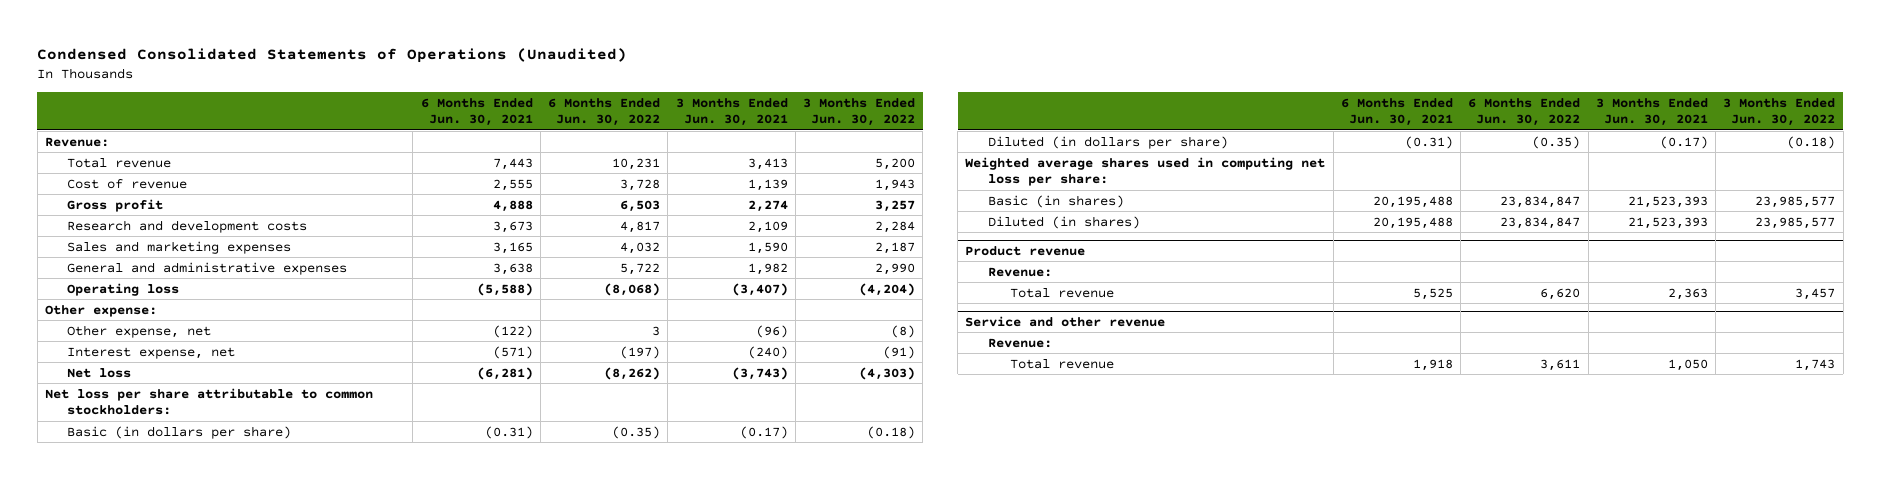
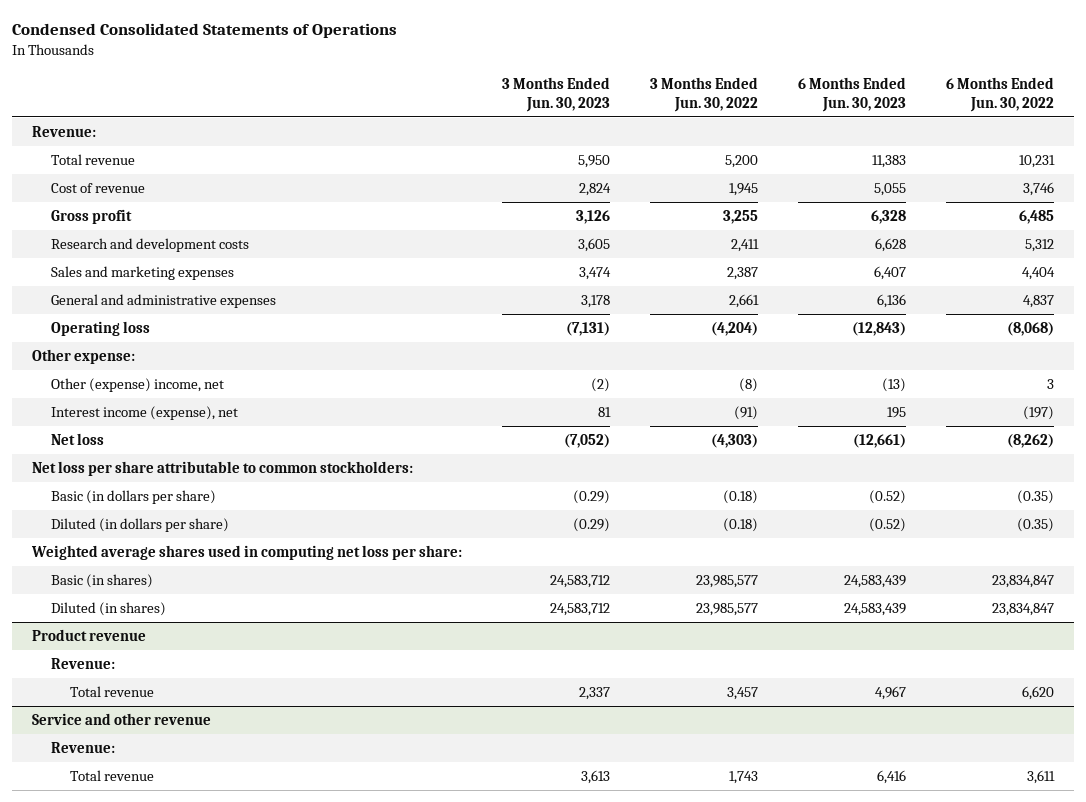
[37,48,628,64] Condensed Consolidated Statements of Operations (Unaudited) -> [11,23,397,39] Condensed Consolidated Statements of Operations
[420,97,533,127] 6 Months Ended Jun. 30, 2021 -> none
[675,97,788,127] 3 Months Ended Jun. 30, 2021 -> none
none -> [502,77,611,112] 3 Months Ended Jun. 30, 2023
none -> [798,77,907,112] 6 Months Ended Jun. 30, 2023
[620,178,661,191] 3,728 -> [1023,182,1055,197] 3,746
[875,178,916,191] 1,943 -> [729,183,759,197] 1,945
[620,199,661,212] 6,503 -> [1019,210,1055,225] 6,485
[875,199,916,212] 3,257 -> [723,210,759,225] 3,255
[620,220,661,233] 4,817 -> [1025,239,1055,253] 5,312
[875,220,916,233] 2,284 -> [731,239,760,253] 2,411
[620,241,661,254] 4,032 -> [1022,267,1056,281] 4,404
[875,241,916,254] 2,187 -> [727,267,759,281] 2,387
[620,262,661,275] 5,722 -> [1023,295,1055,309] 4,837
[875,262,916,275] 2,990 -> [729,294,760,309] 2,661
[67,324,212,338] Other expense, net -> [51,378,225,393] Other (expense) income, net
[67,346,236,359] Interest expense, net -> [51,406,239,421] Interest income (expense), net

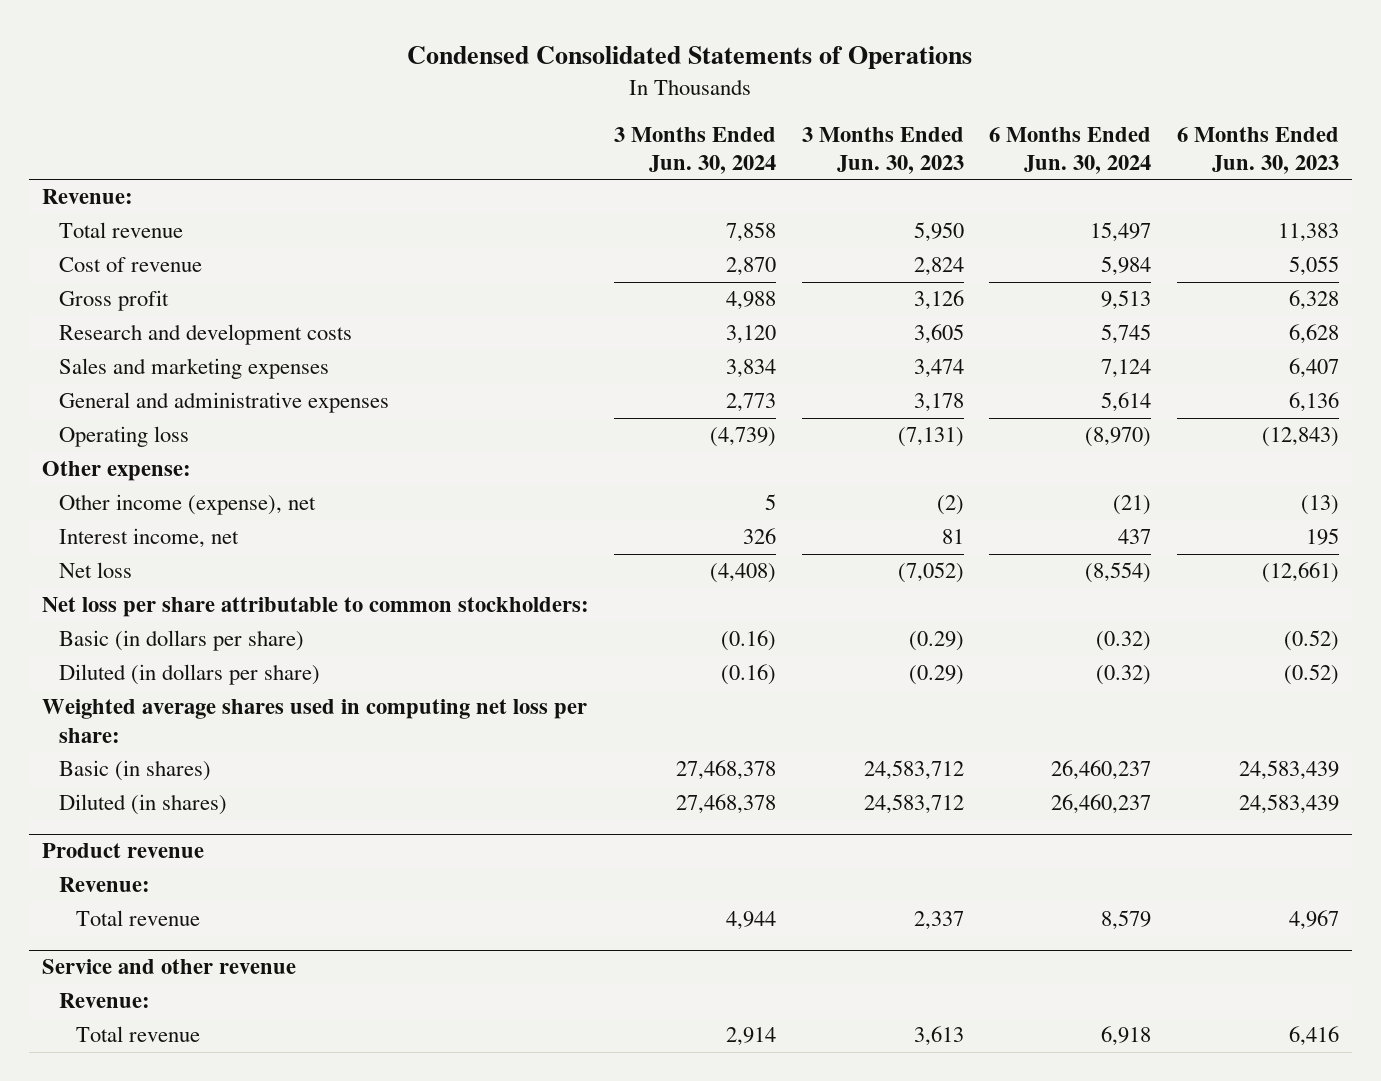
[650,77,759,112] 3 Months Ended Jun. 30, 2022 -> none
[946,77,1055,112] 6 Months Ended Jun. 30, 2022 -> none
none -> [614,126,777,175] 3 Months Ended Jun. 30, 2024
none -> [989,126,1152,175] 6 Months Ended Jun. 30, 2024
[51,378,225,393] Other (expense) income, net -> [58,494,316,516] Other income (expense), net
[51,406,239,421] Interest income (expense), net -> [58,528,239,549] Interest income, net

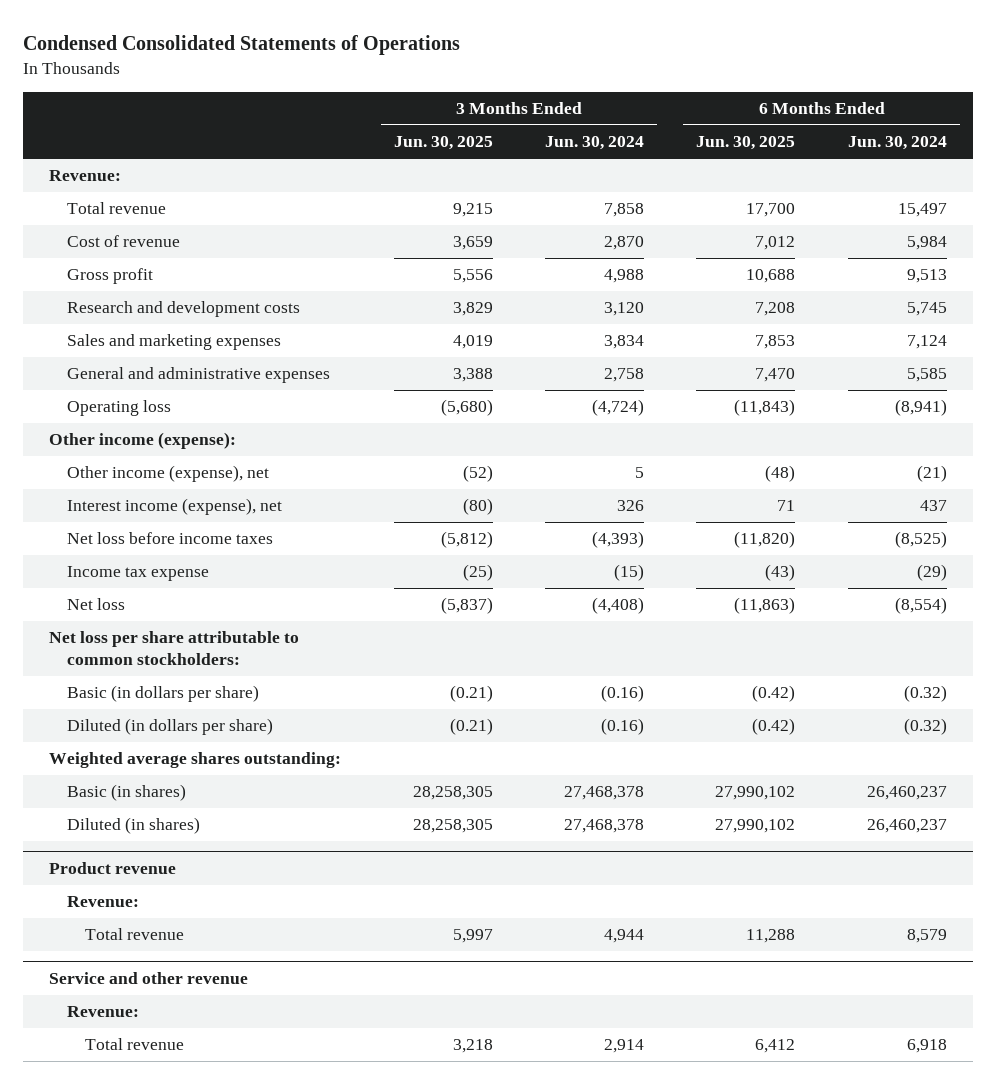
[801,126,964,175] 3 Months Ended Jun. 30, 2023 -> none
[1177,126,1340,175] 6 Months Ended Jun. 30, 2023 -> none
none -> [393,136,493,151] Jun. 30, 2025
none -> [696,136,796,151] Jun. 30, 2025
[726,393,777,413] 2,773 -> [604,368,645,383] 2,758
[1101,392,1152,413] 5,614 -> [906,368,947,383] 5,585
[710,427,777,448] (4,739) -> [592,399,645,417] (4,724)
[1085,427,1152,448] (8,970) -> [894,399,947,417] (8,941)
[41,461,191,482] Other expense: -> [49,432,237,450] Other income (expense):
[58,528,239,549] Interest income, net -> [67,498,283,516] Interest income (expense), net
none -> [67,532,274,545] Net loss before income taxes
none -> [67,566,210,582] Income tax expense
[41,699,587,743] Weighted average shares used in computing net loss per share: -> [49,752,342,769] Weighted average shares outstanding:

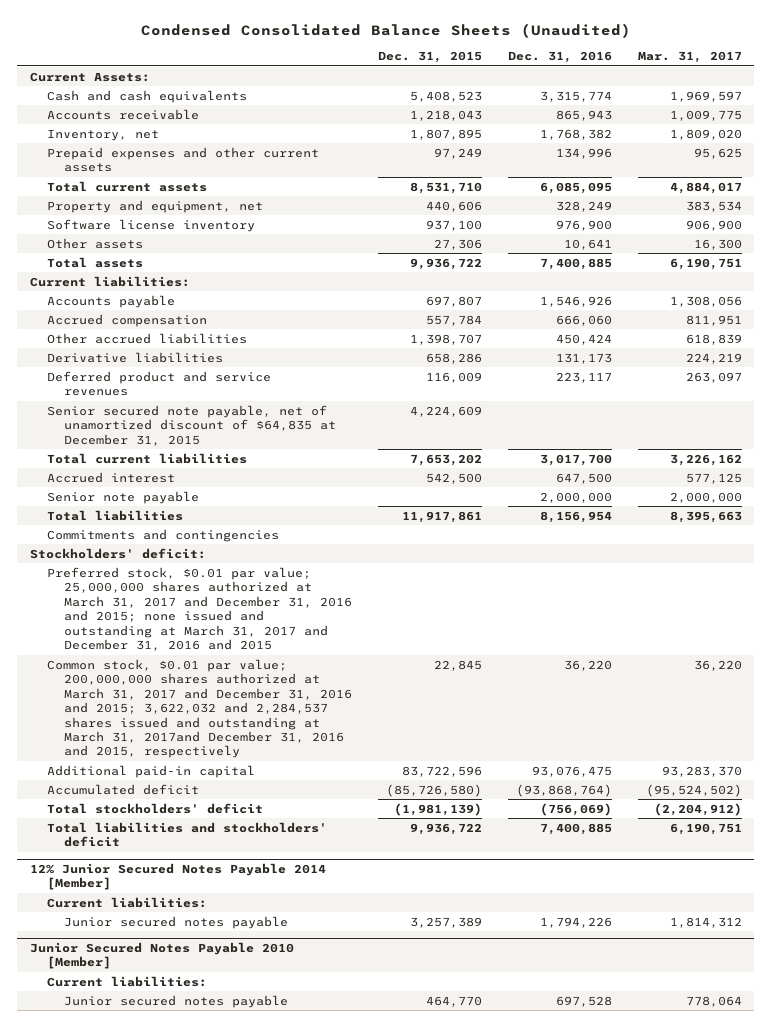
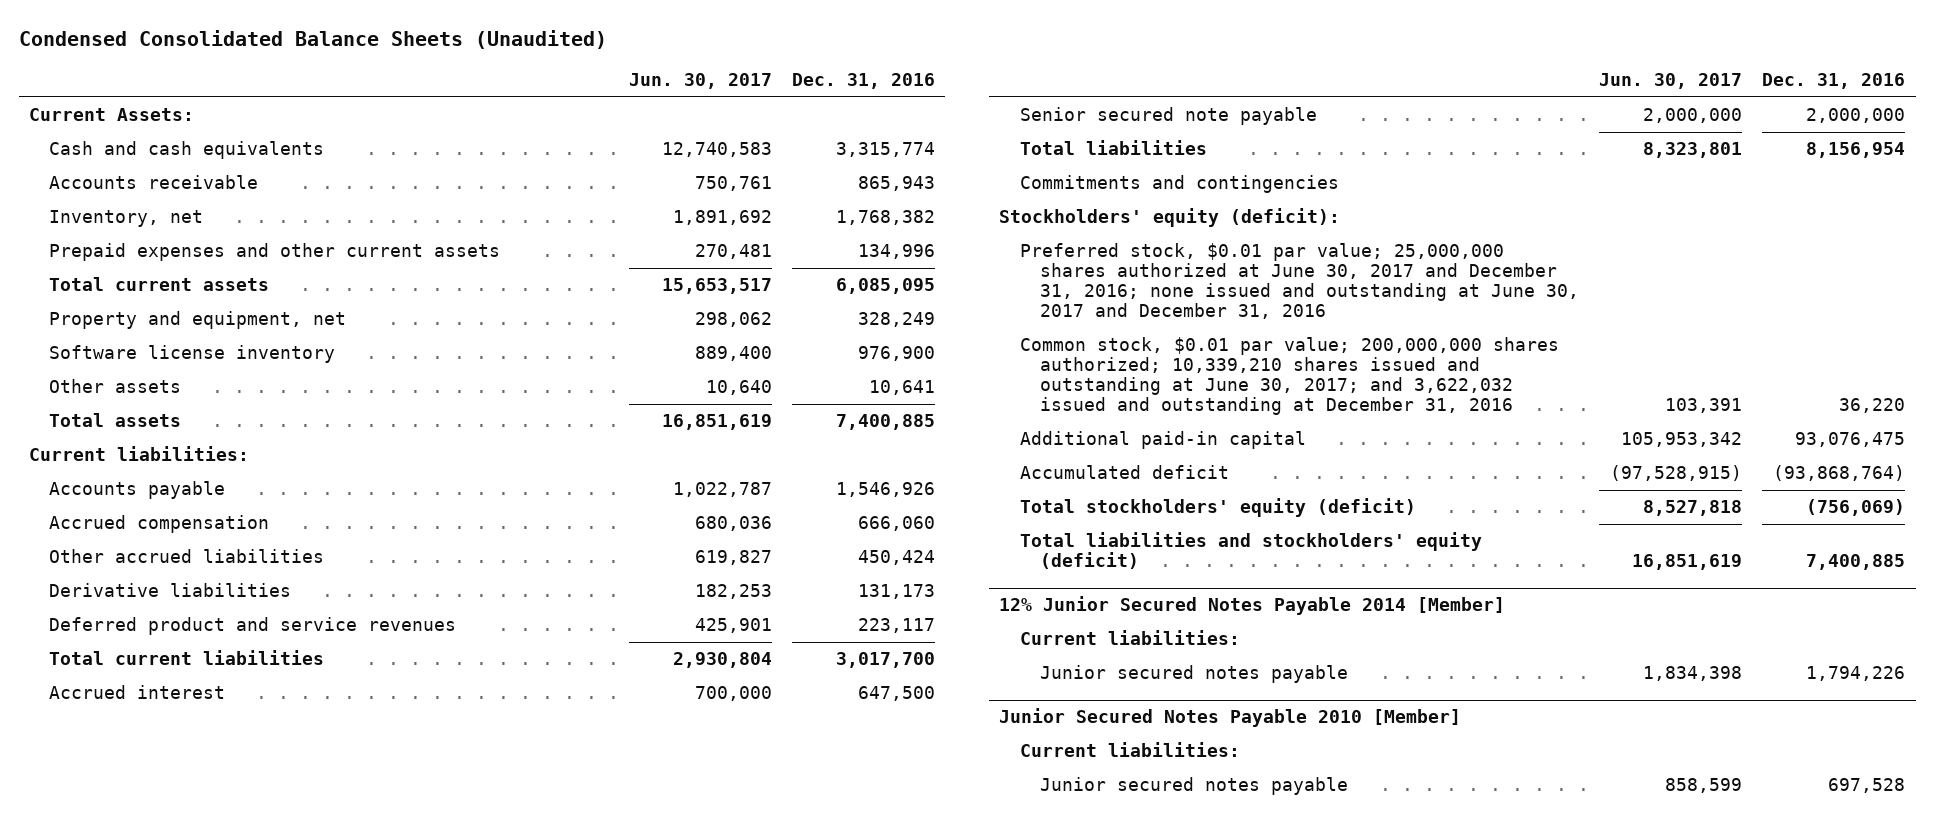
[378,51,483,64] Dec. 31, 2015 -> none
[637,51,742,64] Mar. 31, 2017 -> none
none -> [629,73,773,90] Jun. 30, 2017
[46,404,337,446] Senior secured note payable, net of unamortized discount of $64,835 at December 31, 2015 -> none
[46,490,199,504] Senior note payable -> [1019,107,1317,126] Senior secured note payable
[29,547,206,559] Stockholders' deficit: -> [998,208,1340,228] Stockholders' equity (deficit):
[46,566,353,651] Preferred stock, $0.01 par value; 25,000,000 shares authorized at March 31, 2017 and December 31, 2016 and 2015; none issued and outstanding at March 31, 2017 and December 31, 2016 and 2015 -> [1019,243,1580,320] Preferred stock, $0.01 par value; 25,000,000 shares authorized at June 30, 2017 and December 31, 2016; none issued and outstanding at June 30, 2017 and December 31, 2016
[46,658,353,759] Common stock, $0.01 par value; 200,000,000 shares authorized at March 31, 2017 and December 31, 2016 and 2015; 3,622,032 and 2,284,537 shares issued and outstanding at March 31, 2017and December 31, 2016 and 2015, respectively -> [1019,337,1559,416] Common stock, $0.01 par value; 200,000,000 shares authorized; 10,339,210 shares issued and outstanding at June 30, 2017; and 3,622,032 issued and outstanding at December 31, 2016
[46,802,263,814] Total stockholders' deficit -> [1019,498,1416,518] Total stockholders' equity (deficit)
[46,821,327,848] Total liabilities and stockholders' deficit -> [1019,532,1482,570] Total liabilities and stockholders' equity (deficit)

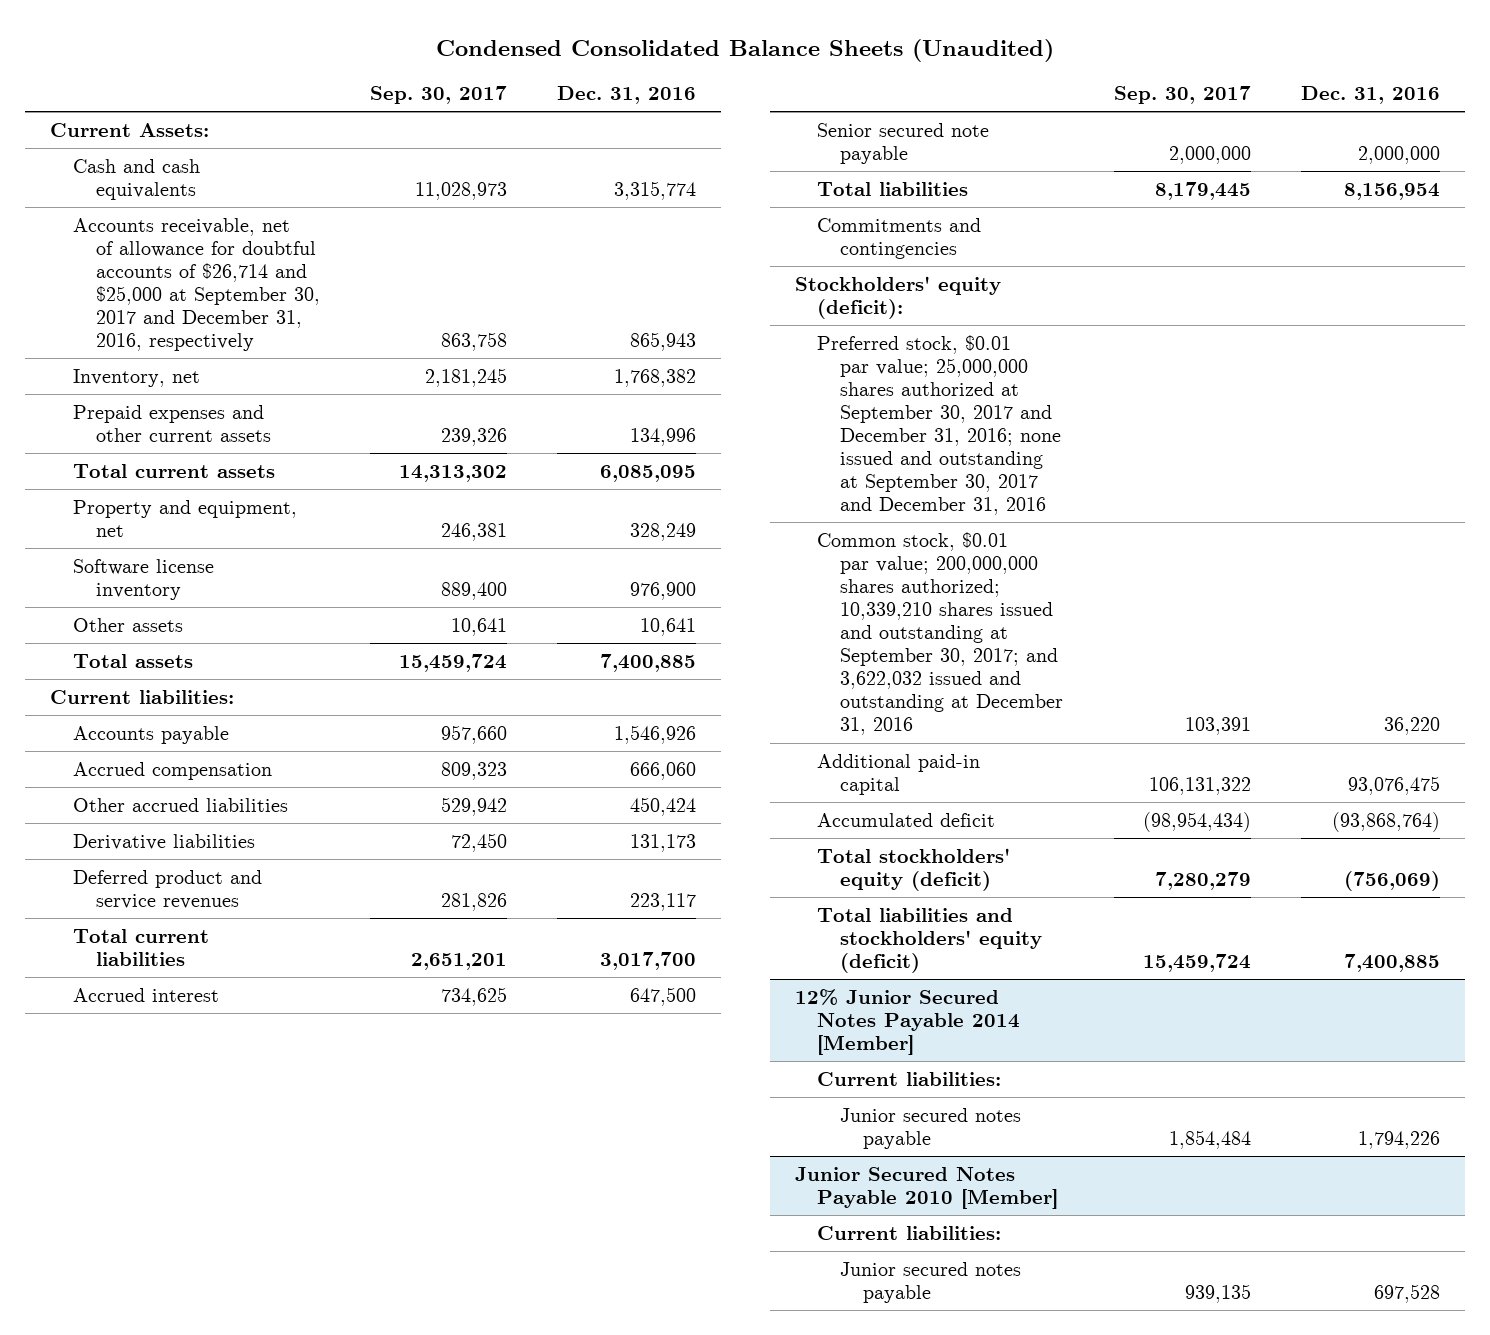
[629,73,773,90] Jun. 30, 2017 -> none
none -> [369,85,507,104] Sep. 30, 2017
[49,175,259,190] Accounts receivable -> [73,217,320,352] Accounts receivable, net of allowance for doubtful accounts of $26,714 and $25,000 at September 30, 2017 and December 31, 2016, respectively
[1019,243,1580,320] Preferred stock, $0.01 par value; 25,000,000 shares authorized at June 30, 2017 and December 31, 2016; none issued and outstanding at June 30, 2017 and December 31, 2016 -> [817,334,1062,516] Preferred stock, $0.01 par value; 25,000,000 shares authorized at September 30, 2017 and December 31, 2016; none issued and outstanding at September 30, 2017 and December 31, 2016
[1019,337,1559,416] Common stock, $0.01 par value; 200,000,000 shares authorized; 10,339,210 shares issued and outstanding at June 30, 2017; and 3,622,032 issued and outstanding at December 31, 2016 -> [817,531,1064,736] Common stock, $0.01 par value; 200,000,000 shares authorized; 10,339,210 shares issued and outstanding at September 30, 2017; and 3,622,032 issued and outstanding at December 31, 2016

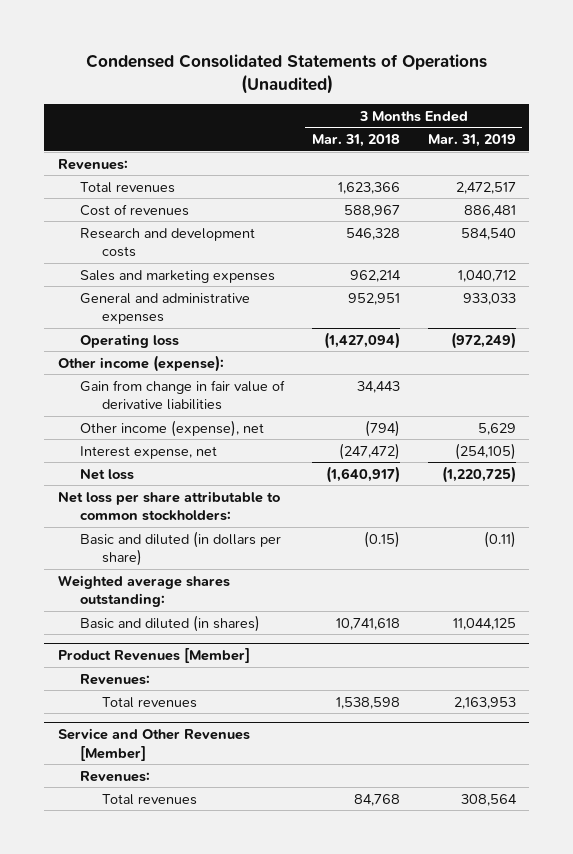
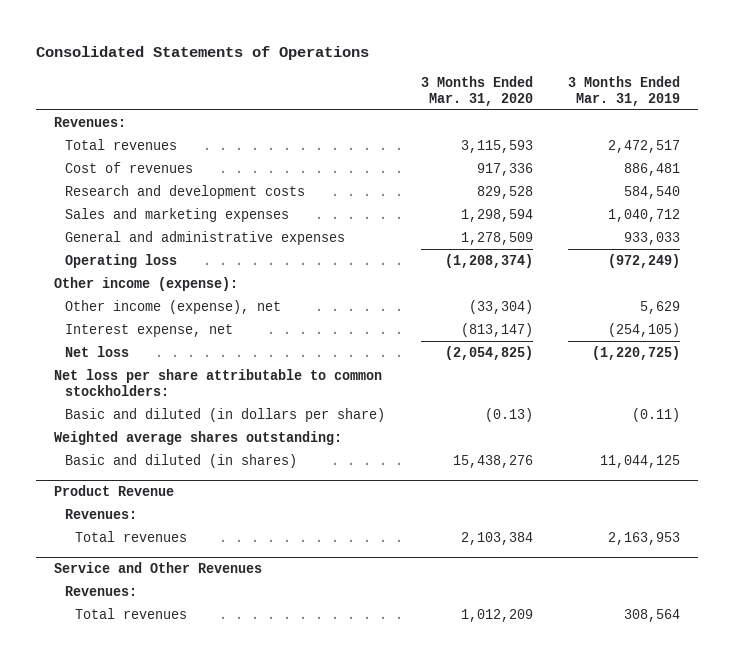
[85,53,487,94] Condensed Consolidated Statements of Operations (Unaudited) -> [36,46,370,61] Consolidated Statements of Operations
[311,134,400,148] Mar. 31, 2018 -> none
none -> [420,75,533,106] 3 Months Ended Mar. 31, 2020
[80,379,286,411] Gain from change in fair value of derivative liabilities -> none
[57,647,250,663] Product Revenues [Member] -> [54,484,175,496] Product Revenue
[57,727,250,761] Service and Other Revenues [Member] -> [54,561,263,573] Service and Other Revenues

